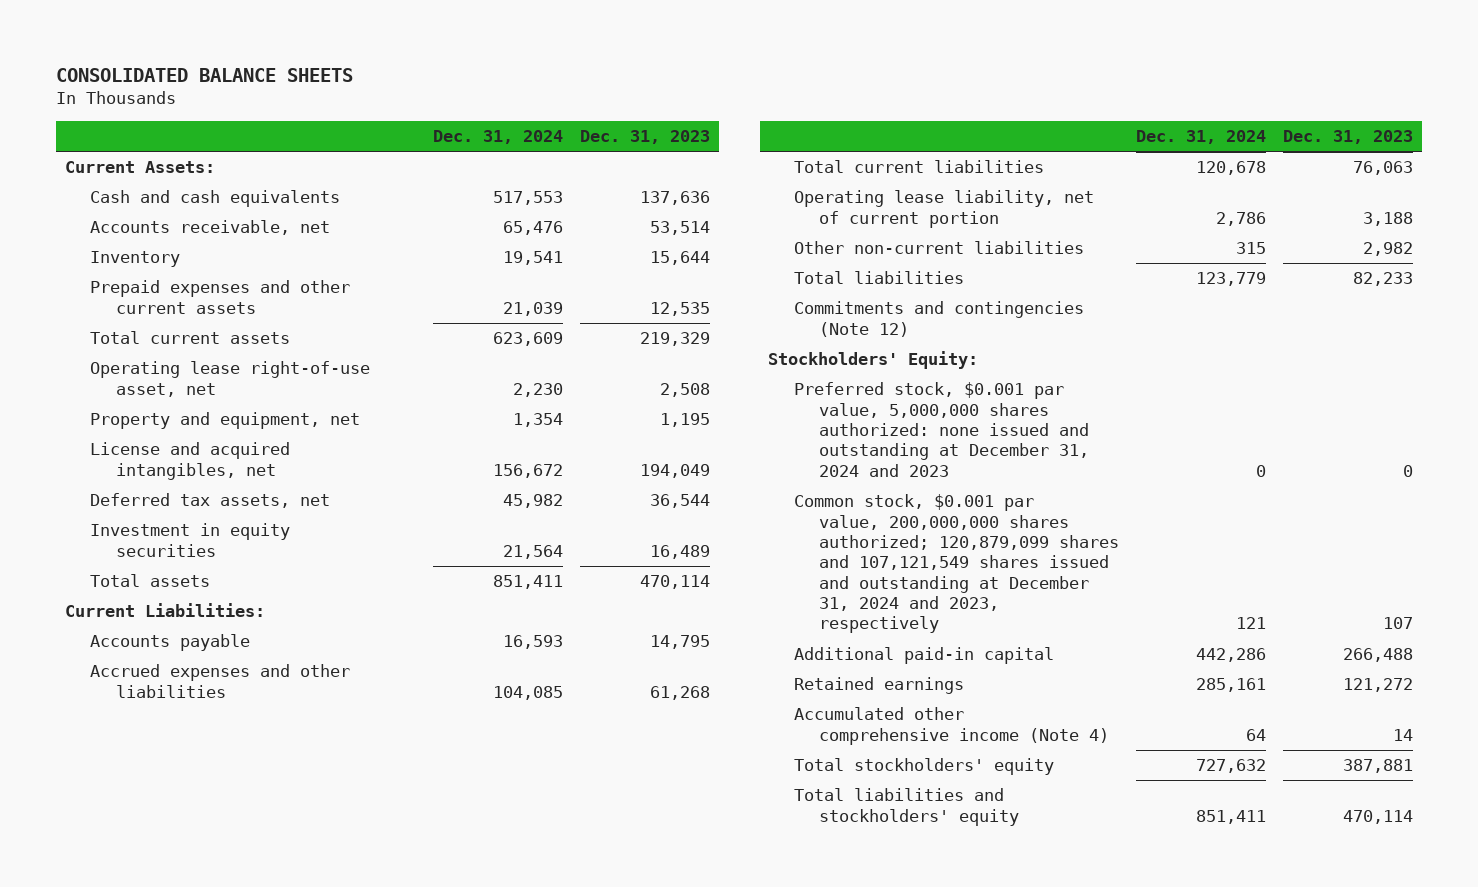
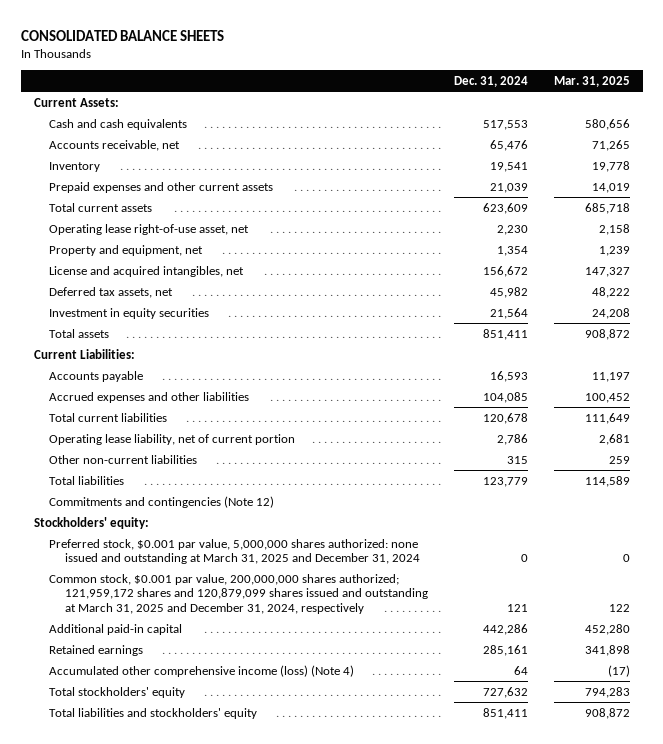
[580,129,711,144] Dec. 31, 2023 -> none
none -> [553,75,630,87] Mar. 31, 2025
[768,351,979,370] Stockholders' Equity: -> [33,516,149,529] Stockholders' equity:
[793,382,1090,477] Preferred stock, $0.001 par value, 5,000,000 shares authorized: none issued and outstanding at December 31, 2024 and 2023 -> [49,538,420,565] Preferred stock, $0.001 par value, 5,000,000 shares authorized: none issued and outstanding at March 31, 2025 and December 31, 2024
[793,494,1120,634] Common stock, $0.001 par value, 200,000,000 shares authorized; 120,879,099 shares and 107,121,549 shares issued and outstanding at December 31, 2024 and 2023, respectively -> [49,573,428,614] Common stock, $0.001 par value, 200,000,000 shares authorized; 121,959,172 shares and 120,879,099 shares issued and outstanding at March 31, 2025 and December 31, 2024, respectively
[793,707,1110,745] Accumulated other comprehensive income (Note 4) -> [49,664,355,677] Accumulated other comprehensive income (loss) (Note 4)

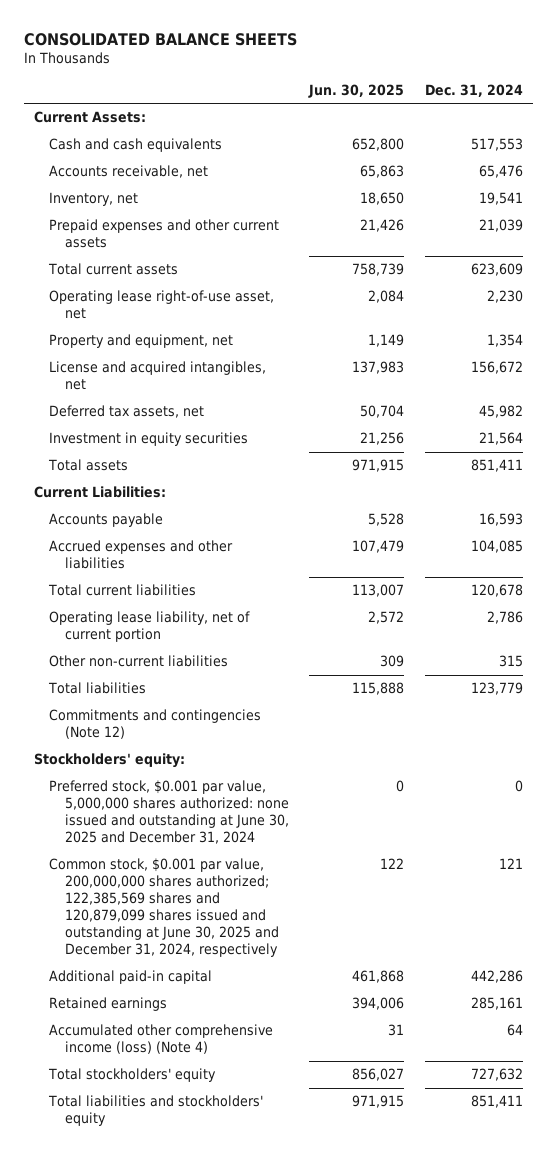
[553,75,630,87] Mar. 31, 2025 -> none
none -> [308,83,405,98] Jun. 30, 2025
[49,161,101,172] Inventory -> [49,192,139,207] Inventory, net
[49,538,420,565] Preferred stock, $0.001 par value, 5,000,000 shares authorized: none issued and outstanding at March 31, 2025 and December 31, 2024 -> [49,780,289,845] Preferred stock, $0.001 par value, 5,000,000 shares authorized: none issued and outstanding at June 30, 2025 and December 31, 2024
[49,573,428,614] Common stock, $0.001 par value, 200,000,000 shares authorized; 121,959,172 shares and 120,879,099 shares issued and outstanding at March 31, 2025 and December 31, 2024, respectively -> [49,858,279,958] Common stock, $0.001 par value, 200,000,000 shares authorized; 122,385,569 shares and 120,879,099 shares issued and outstanding at June 30, 2025 and December 31, 2024, respectively

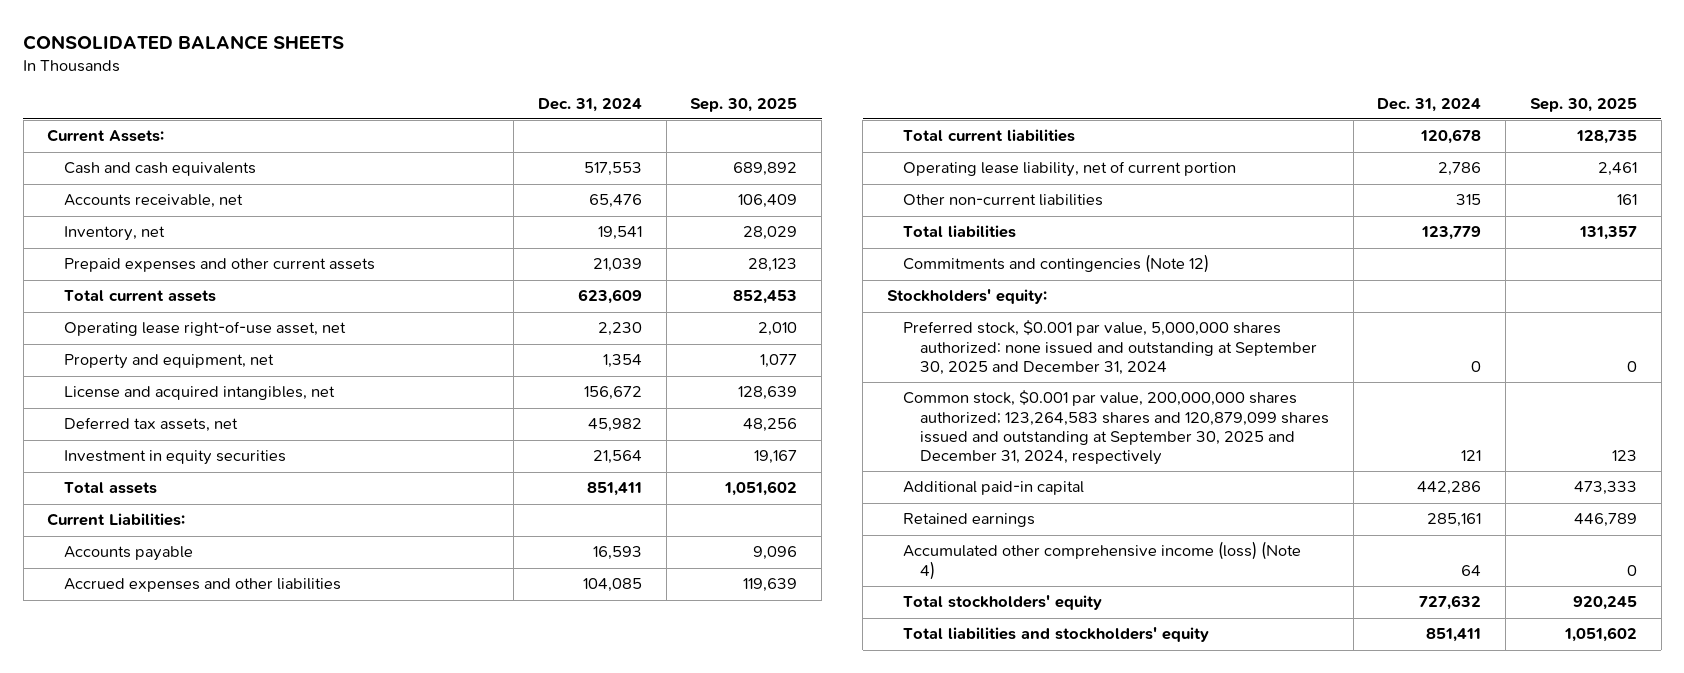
[308,83,405,98] Jun. 30, 2025 -> none
none -> [690,97,798,112] Sep. 30, 2025
[49,780,289,845] Preferred stock, $0.001 par value, 5,000,000 shares authorized: none issued and outstanding at June 30, 2025 and December 31, 2024 -> [903,320,1317,375] Preferred stock, $0.001 par value, 5,000,000 shares authorized: none issued and outstanding at September 30, 2025 and December 31, 2024
[49,858,279,958] Common stock, $0.001 par value, 200,000,000 shares authorized; 122,385,569 shares and 120,879,099 shares issued and outstanding at June 30, 2025 and December 31, 2024, respectively -> [903,390,1329,465] Common stock, $0.001 par value, 200,000,000 shares authorized; 123,264,583 shares and 120,879,099 shares issued and outstanding at September 30, 2025 and December 31, 2024, respectively

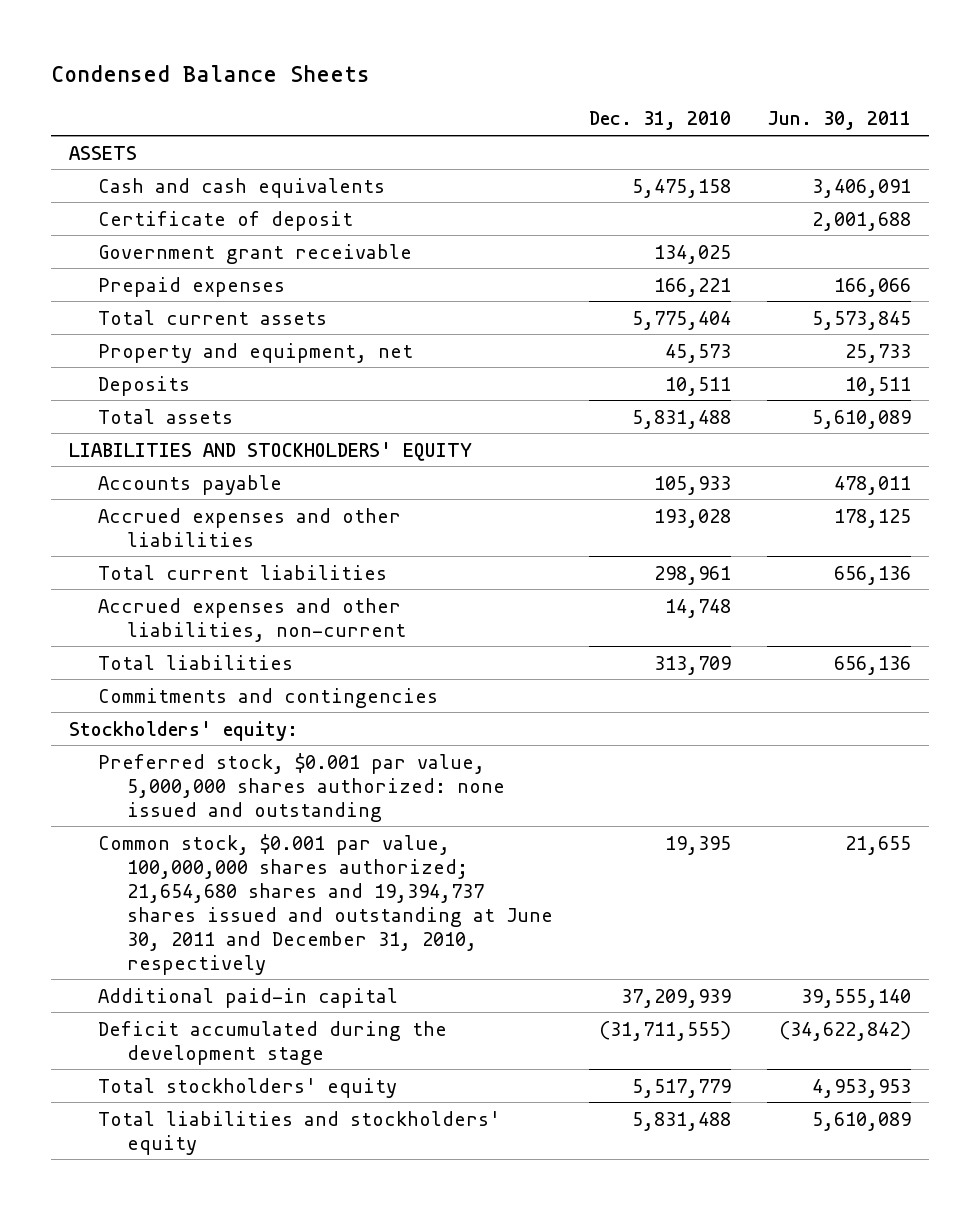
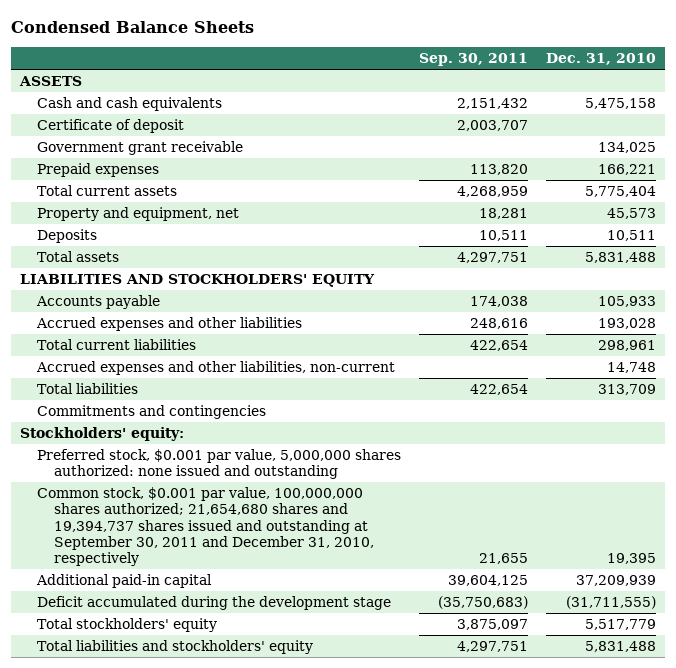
[766,111,911,131] Jun. 30, 2011 -> none
none -> [418,53,528,67] Sep. 30, 2011
[97,833,553,975] Common stock, $0.001 par value, 100,000,000 shares authorized; 21,654,680 shares and 19,394,737 shares issued and outstanding at June 30, 2011 and December 31, 2010, respectively -> [37,487,374,567] Common stock, $0.001 par value, 100,000,000 shares authorized; 21,654,680 shares and 19,394,737 shares issued and outstanding at September 30, 2011 and December 31, 2010, respectively

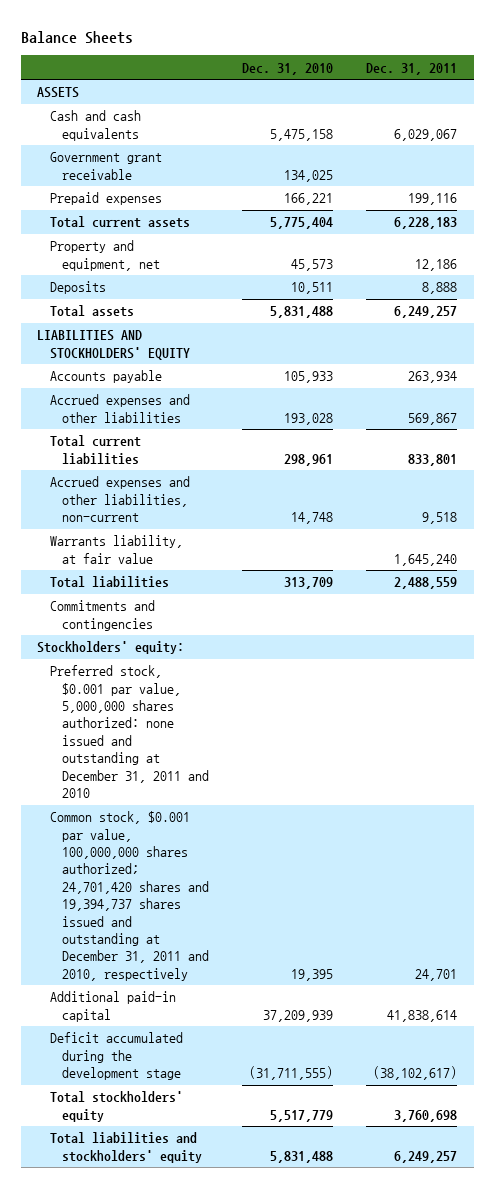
[11,20,255,33] Condensed Balance Sheets -> [20,30,133,44] Balance Sheets
[418,53,528,67] Sep. 30, 2011 -> none
none -> [366,62,458,75] Dec. 31, 2011
[37,119,185,134] Certificate of deposit -> none
none -> [49,535,183,564] Warrants liability, at fair value
[37,449,402,480] Preferred stock, $0.001 par value, 5,000,000 shares authorized: none issued and outstanding -> [49,665,210,799] Preferred stock, $0.001 par value, 5,000,000 shares authorized: none issued and outstanding at December 31, 2011 and 2010
[37,487,374,567] Common stock, $0.001 par value, 100,000,000 shares authorized; 21,654,680 shares and 19,394,737 shares issued and outstanding at September 30, 2011 and December 31, 2010, respectively -> [49,811,210,981] Common stock, $0.001 par value, 100,000,000 shares authorized; 24,701,420 shares and 19,394,737 shares issued and outstanding at December 31, 2011 and 2010, respectively

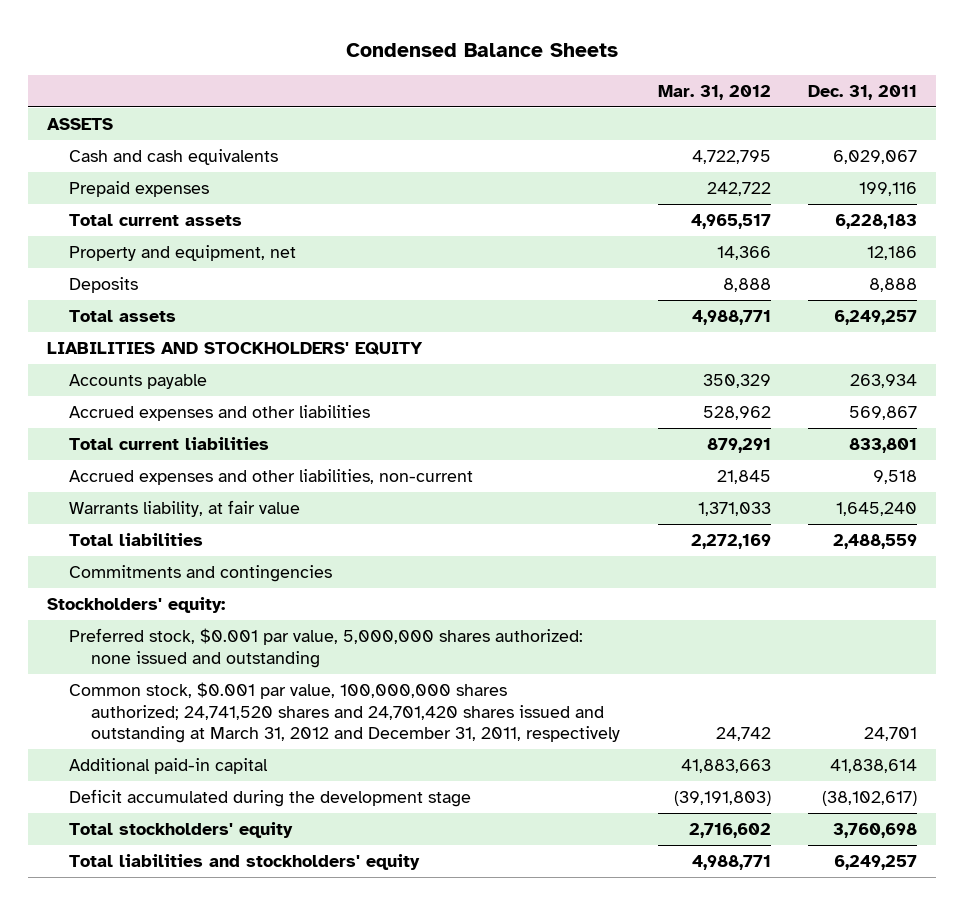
[20,30,133,44] Balance Sheets -> [346,42,619,57] Condensed Balance Sheets
[242,62,334,75] Dec. 31, 2010 -> none
none -> [657,84,771,100] Mar. 31, 2012
[49,152,162,180] Government grant receivable -> none
[49,665,210,799] Preferred stock, $0.001 par value, 5,000,000 shares authorized: none issued and outstanding at December 31, 2011 and 2010 -> [69,628,584,668] Preferred stock, $0.001 par value, 5,000,000 shares authorized: none issued and outstanding
[49,811,210,981] Common stock, $0.001 par value, 100,000,000 shares authorized; 24,701,420 shares and 19,394,737 shares issued and outstanding at December 31, 2011 and 2010, respectively -> [69,682,621,744] Common stock, $0.001 par value, 100,000,000 shares authorized; 24,741,520 shares and 24,701,420 shares issued and outstanding at March 31, 2012 and December 31, 2011, respectively

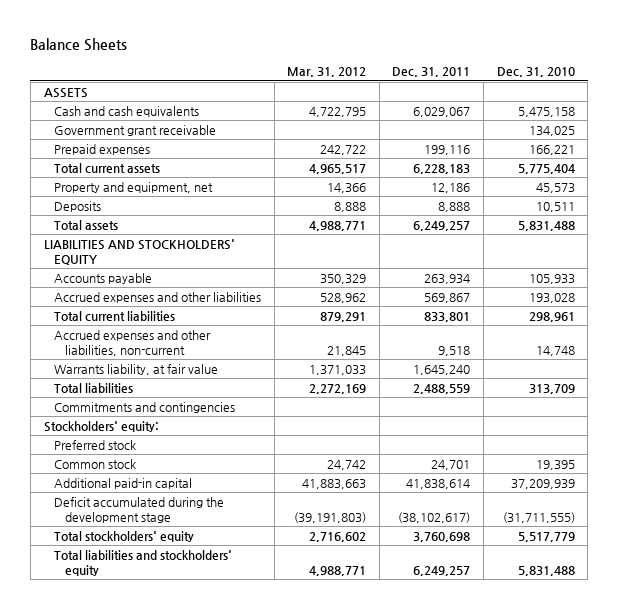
[346,42,619,57] Condensed Balance Sheets -> [30,38,128,52] Balance Sheets
none -> [496,67,575,78] Dec. 31, 2010
none -> [54,124,217,136] Government grant receivable
[69,628,584,668] Preferred stock, $0.001 par value, 5,000,000 shares authorized: none issued and outstanding -> [54,439,137,450] Preferred stock
[69,682,621,744] Common stock, $0.001 par value, 100,000,000 shares authorized; 24,741,520 shares and 24,701,420 shares issued and outstanding at March 31, 2012 and December 31, 2011, respectively -> [54,458,137,469] Common stock

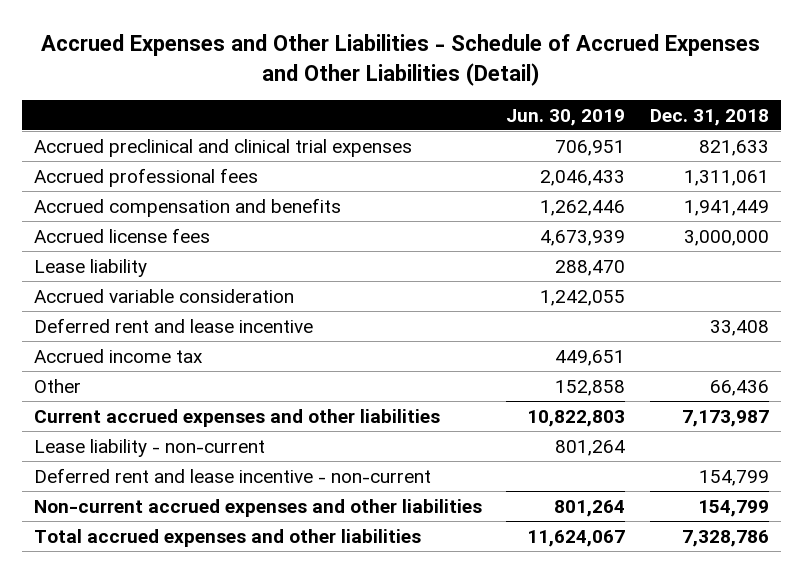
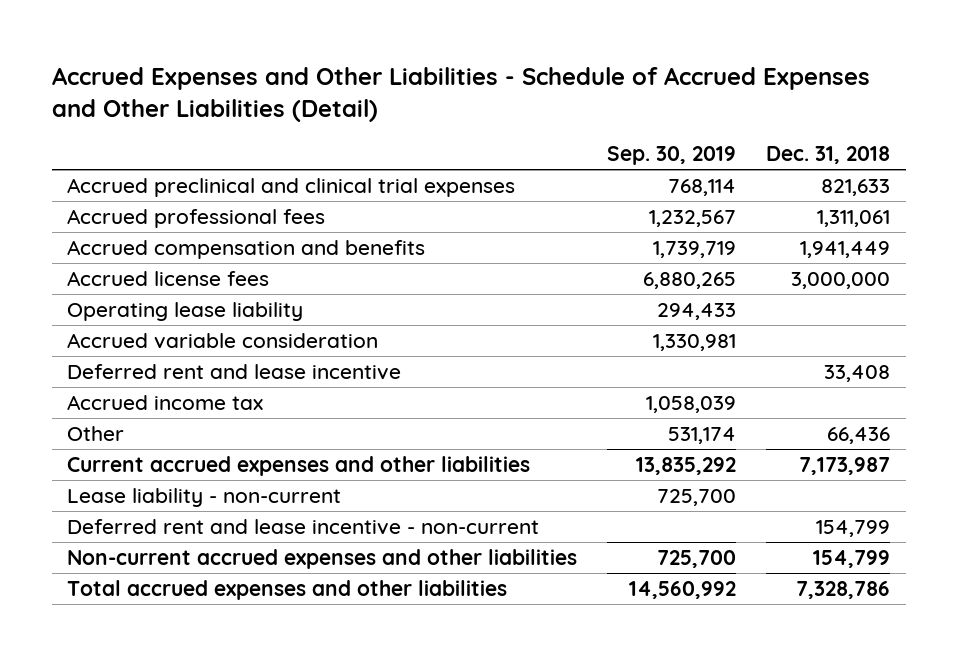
[506,108,626,126] Jun. 30, 2019 -> none
none -> [607,146,737,166] Sep. 30, 2019
[33,258,147,277] Lease liability -> [67,301,304,321] Operating lease liability

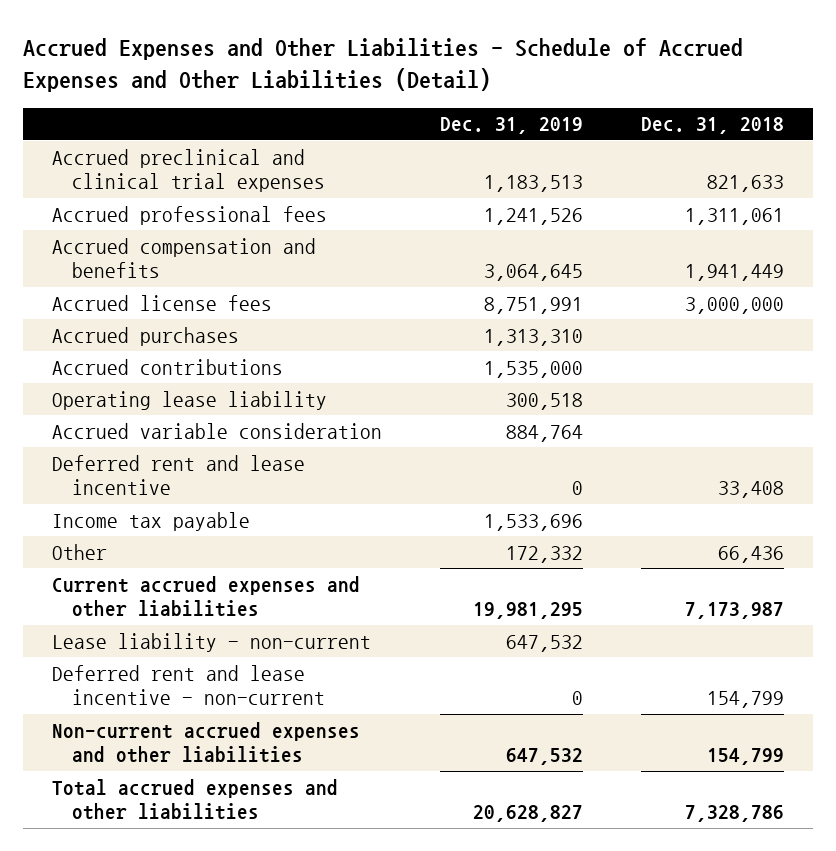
[607,146,737,166] Sep. 30, 2019 -> none
none -> [439,117,583,135] Dec. 31, 2019
none -> [52,326,240,346] Accrued purchases
none -> [52,358,284,375] Accrued contributions
[67,394,264,410] Accrued income tax -> [52,511,251,531] Income tax payable

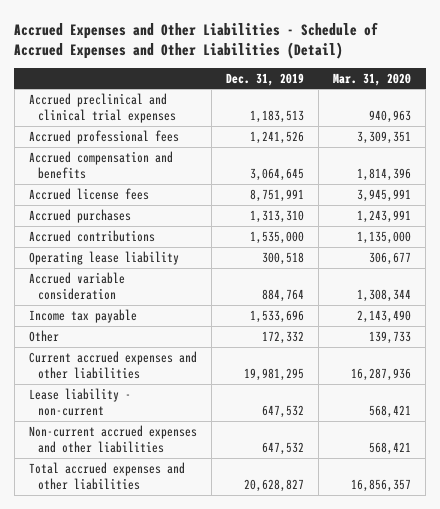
[640,117,784,135] Dec. 31, 2018 -> none
none -> [333,72,412,86] Mar. 31, 2020
[52,454,306,496] Deferred rent and lease incentive -> none
[52,664,325,706] Deferred rent and lease incentive - non-current -> none

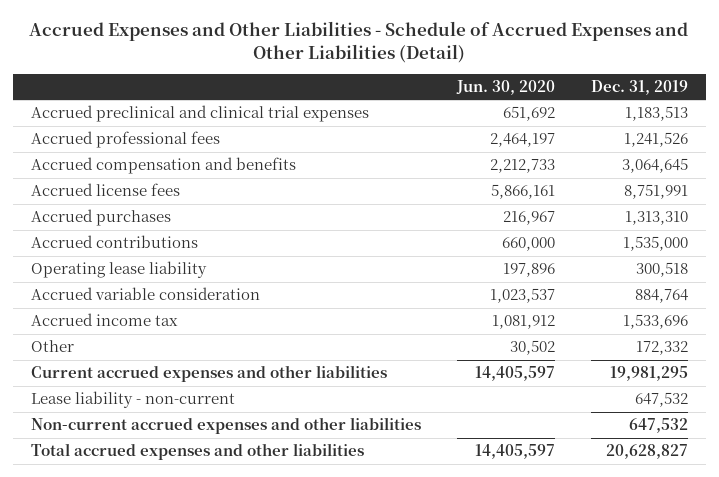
[333,72,412,86] Mar. 31, 2020 -> none
none -> [455,79,555,95] Jun. 30, 2020
[28,308,137,323] Income tax payable -> [30,313,178,327] Accrued income tax

